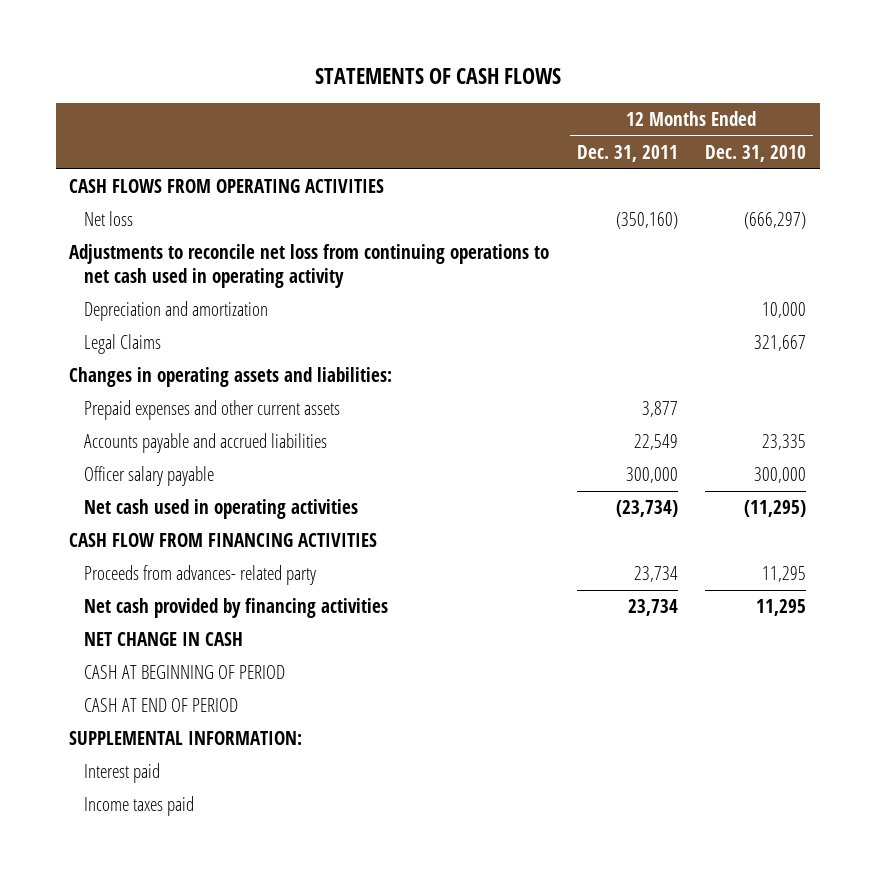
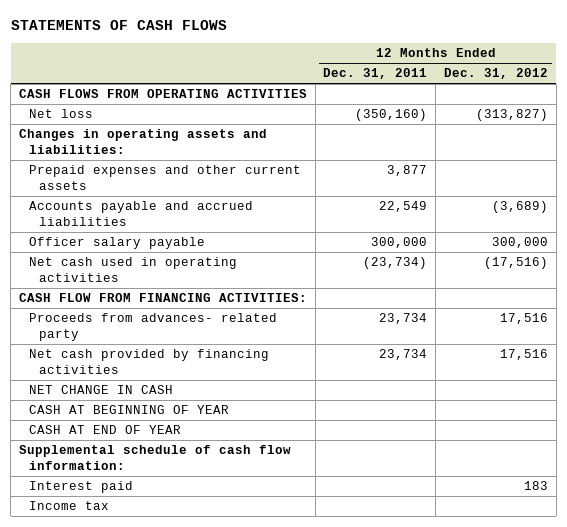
[705,144,807,162] Dec. 31, 2010 -> none
none -> [443,68,548,80] Dec. 31, 2012
[69,244,550,288] Adjustments to reconcile net loss from continuing operations to net cash used in operating activity -> none
[84,301,269,322] Depreciation and amortization -> none
[84,334,162,355] Legal Claims -> none
[69,533,378,548] CASH FLOW FROM FINANCING ACTIVITIES -> [19,293,308,303] CASH FLOW FROM FINANCING ACTIVITIES:
[84,665,286,680] CASH AT BEGINNING OF PERIOD -> [28,405,229,415] CASH AT BEGINNING OF YEAR
[84,698,239,713] CASH AT END OF PERIOD -> [28,425,181,435] CASH AT END OF YEAR
[69,731,303,746] SUPPLEMENTAL INFORMATION: -> [19,445,292,470] Supplemental schedule of cash flow information:
[84,796,195,817] Income taxes paid -> [28,501,109,511] Income tax

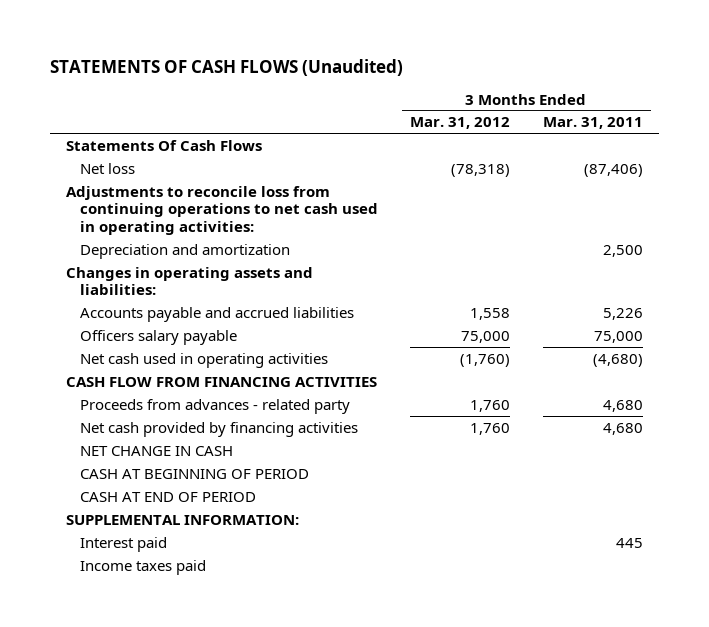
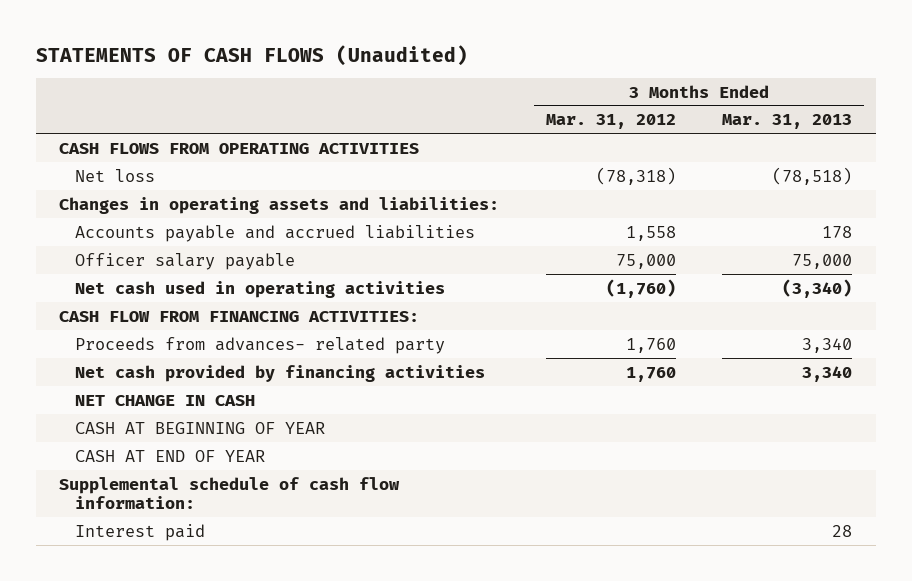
[542,117,643,130] Mar. 31, 2011 -> none
none -> [722,114,853,130] Mar. 31, 2013
[65,139,262,151] Statements Of Cash Flows -> none
none -> [59,142,420,154] CASH FLOWS FROM OPERATING ACTIVITIES
[65,185,378,235] Adjustments to reconcile loss from continuing operations to net cash used in operating activities: -> none
[79,243,290,259] Depreciation and amortization -> none
[79,329,237,345] Officers salary payable -> [74,252,295,270] Officer salary payable
[65,376,377,387] CASH FLOW FROM FINANCING ACTIVITIES -> [59,310,420,322] CASH FLOW FROM FINANCING ACTIVITIES:
[79,398,350,414] Proceeds from advances - related party -> [74,336,445,354] Proceeds from advances- related party
[79,468,309,479] CASH AT BEGINNING OF PERIOD -> [74,421,325,434] CASH AT BEGINNING OF YEAR
[79,491,256,502] CASH AT END OF PERIOD -> [74,449,265,462] CASH AT END OF YEAR
[65,514,299,525] SUPPLEMENTAL INFORMATION: -> [59,476,401,510] Supplemental schedule of cash flow information:
[79,559,206,575] Income taxes paid -> none

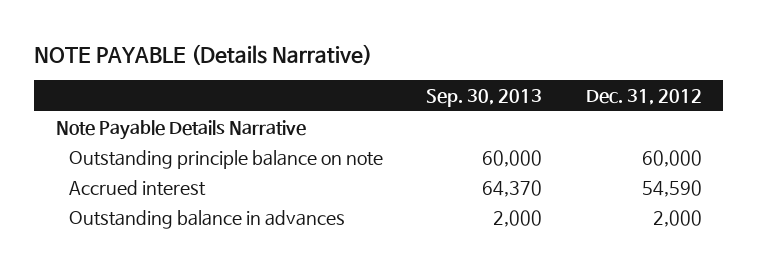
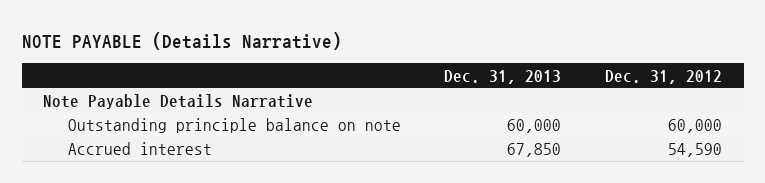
[426,89,543,108] Sep. 30, 2013 -> none
none -> [444,69,562,84] Dec. 31, 2013
[68,209,345,229] Outstanding balance in advances -> none

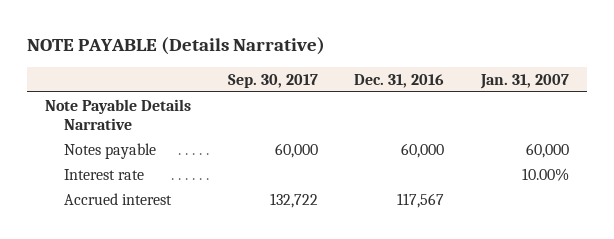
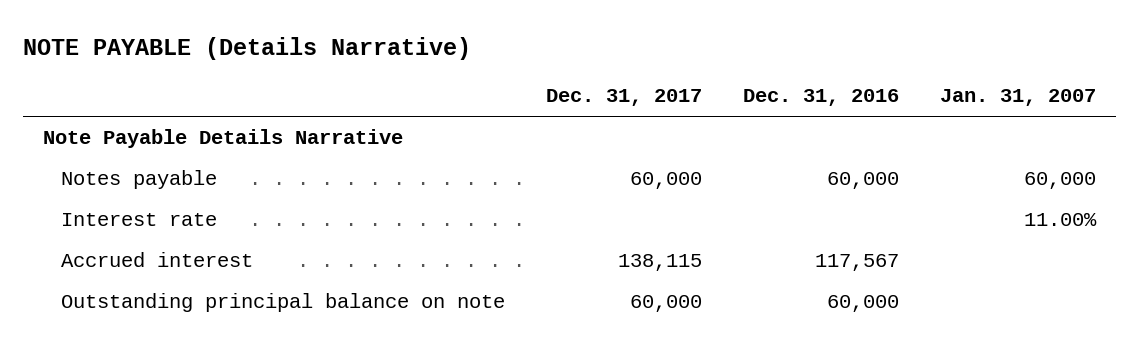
[227,74,318,89] Sep. 30, 2017 -> none
none -> [545,89,702,107] Dec. 31, 2017
[522,167,570,181] 10.00% -> [1023,213,1097,227] 11.00%
none -> [60,293,505,313] Outstanding principal balance on note

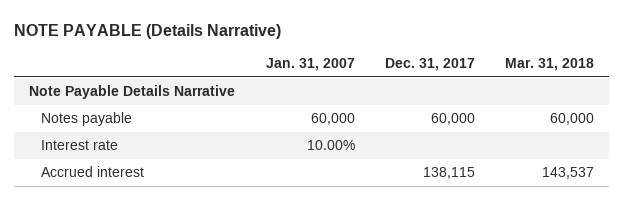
[742,89,899,107] Dec. 31, 2016 -> none
none -> [505,57,595,71] Mar. 31, 2018
[1023,213,1097,227] 11.00% -> [306,140,355,151] 10.00%
[60,293,505,313] Outstanding principal balance on note -> none

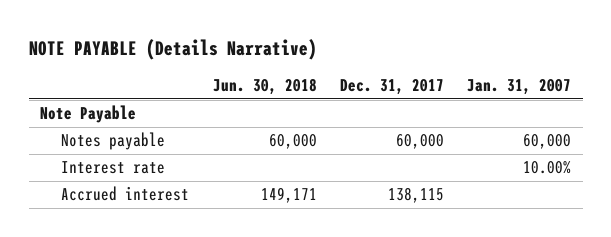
[505,57,595,71] Mar. 31, 2018 -> none
none -> [212,78,317,96] Jun. 30, 2018
[29,85,236,100] Note Payable Details Narrative -> [40,105,137,124] Note Payable

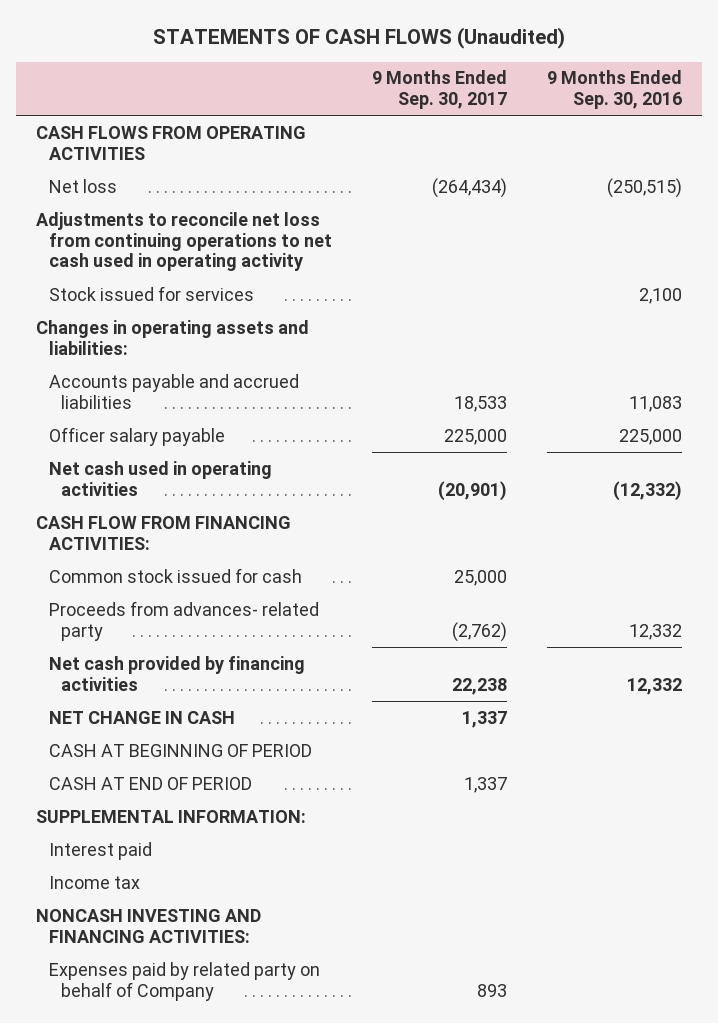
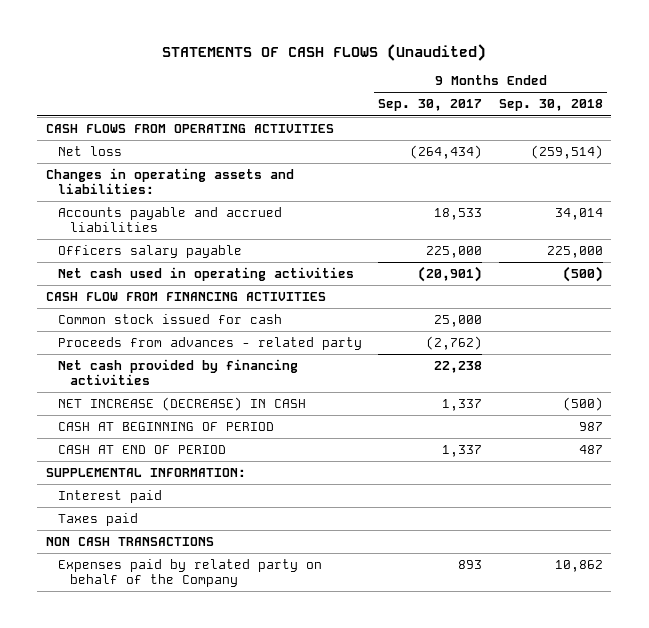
[546,70,682,110] 9 Months Ended Sep. 30, 2016 -> none
none -> [498,99,603,112] Sep. 30, 2018
[35,211,332,272] Adjustments to reconcile net loss from continuing operations to net cash used in operating activity -> none
[48,285,254,301] Stock issued for services -> none
[48,426,225,446] Officer salary payable -> [57,244,242,258] Officers salary payable
[35,515,291,550] CASH FLOW FROM FINANCING ACTIVITIES: -> [45,291,326,301] CASH FLOW FROM FINANCING ACTIVITIES
[48,600,319,641] Proceeds from advances- related party -> [57,336,362,350] Proceeds from advances - related party
[48,710,235,724] NET CHANGE IN CASH -> [57,396,306,411] NET INCREASE (DECREASE) IN CASH
[48,875,140,889] Income tax -> [57,512,138,526] Taxes paid
[35,908,261,943] NONCASH INVESTING AND FINANCING ACTIVITIES: -> [45,536,214,546] NON CASH TRANSACTIONS
[48,961,320,1001] Expenses paid by related party on behalf of Company -> [57,558,322,587] Expenses paid by related party on behalf of the Company

